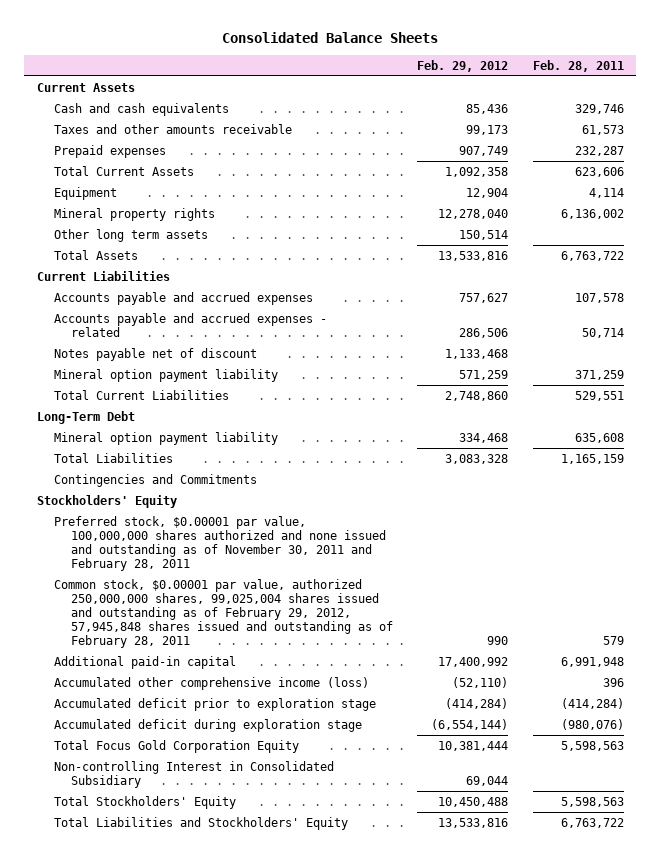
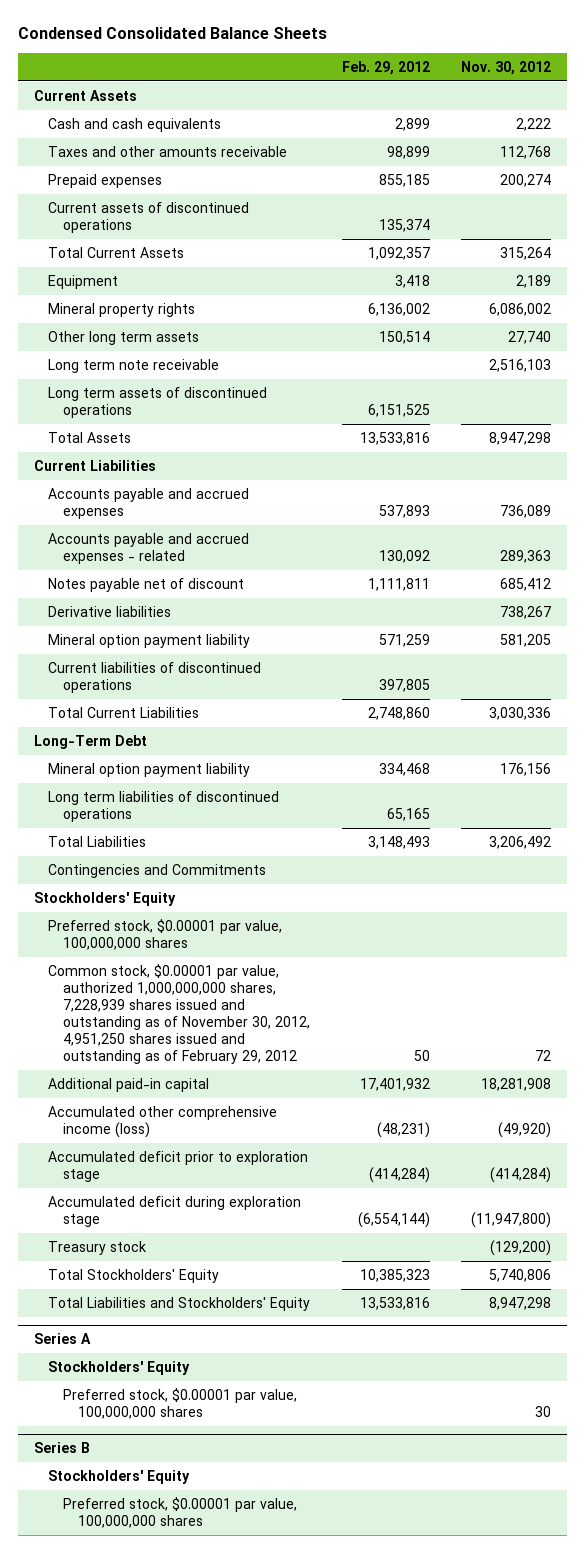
[222,31,439,43] Consolidated Balance Sheets -> [17,27,327,40] Condensed Consolidated Balance Sheets
[532,59,624,72] Feb. 28, 2011 -> none
none -> [460,60,551,75] Nov. 30, 2012
[466,103,509,114] 85,436 -> [394,117,430,131] 2,899
[466,124,509,135] 99,173 -> [386,145,430,159] 98,899
[459,145,509,156] 907,749 -> [378,173,430,187] 855,185
none -> [48,201,250,233] Current assets of discontinued operations
[445,166,509,177] 1,092,358 -> [367,246,430,260] 1,092,357
[466,187,509,198] 12,904 -> [394,274,430,288] 3,418
[438,208,509,219] 12,278,040 -> [367,302,430,316] 6,136,002
none -> [48,358,220,373] Long term note receivable
none -> [48,386,268,418] Long term assets of discontinued operations
[459,292,509,303] 757,627 -> [378,504,430,518] 537,893
[459,327,509,338] 286,506 -> [378,549,430,563] 130,092
[445,348,509,359] 1,133,468 -> [367,577,430,591] 1,111,811
none -> [48,605,172,617] Derivative liabilities
none -> [48,661,262,693] Current liabilities of discontinued operations
none -> [48,790,280,822] Long term liabilities of discontinued operations
[445,453,509,464] 3,083,328 -> [367,835,430,849] 3,148,493
[53,515,386,572] Preferred stock, $0.00001 par value, 100,000,000 shares authorized and none issued and outstanding as of November 30, 2011 and February 28, 2011 -> [48,918,283,950] Preferred stock, $0.00001 par value, 100,000,000 shares
[53,578,393,649] Common stock, $0.00001 par value, authorized 250,000,000 shares, 99,025,004 shares issued and outstanding as of February 29, 2012, 57,945,848 shares issued and outstanding as of February 28, 2011 -> [48,963,311,1064] Common stock, $0.00001 par value, authorized 1,000,000,000 shares, 7,228,939 shares issued and outstanding as of November 30, 2012, 4,951,250 shares issued and outstanding as of February 29, 2012
[487,636,509,646] 990 -> [413,1049,430,1061] 50
[438,656,509,667] 17,400,992 -> [359,1077,430,1091] 17,401,932
[452,676,509,688] (52,110) -> [376,1121,430,1138] (48,231)
[53,739,299,753] Total Focus Gold Corporation Equity -> none
[53,760,334,788] Non-controlling Interest in Consolidated Subsidiary -> none
none -> [48,1240,147,1255] Treasury stock
[438,796,509,807] 10,450,488 -> [359,1268,430,1282] 10,385,323
none -> [33,1333,91,1345] Series A
none -> [48,1360,191,1375] Stockholders' Equity
none -> [63,1387,298,1419] Preferred stock, $0.00001 par value, 100,000,000 shares
none -> [33,1442,90,1454] Series B
none -> [48,1469,191,1484] Stockholders' Equity
none -> [63,1496,298,1528] Preferred stock, $0.00001 par value, 100,000,000 shares

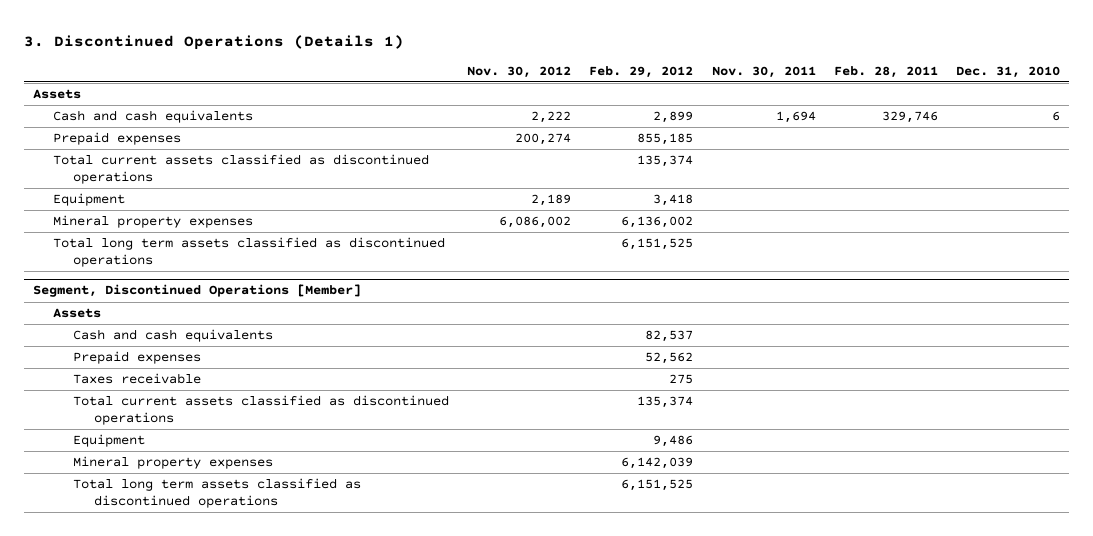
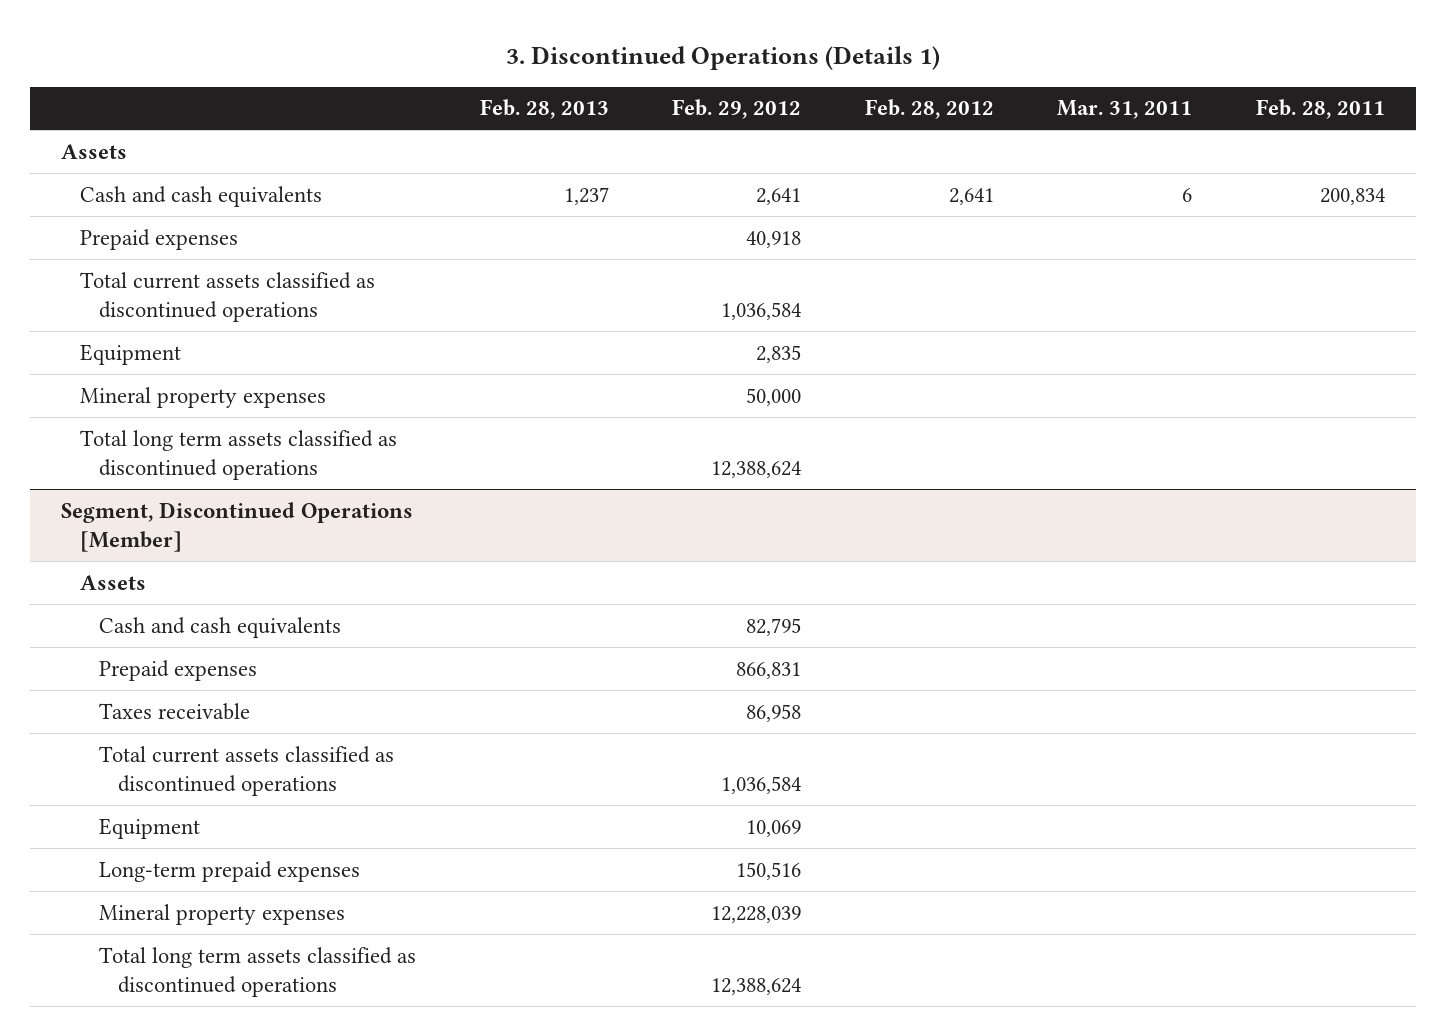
[467,65,572,78] Nov. 30, 2012 -> none
[711,65,816,78] Nov. 30, 2011 -> none
[955,65,1060,78] Dec. 31, 2010 -> none
none -> [479,99,609,120] Feb. 28, 2013
none -> [864,99,994,120] Feb. 28, 2012
none -> [1057,100,1193,120] Mar. 31, 2011
[653,111,694,124] 2,899 -> [756,187,802,205] 2,641
[881,111,938,124] 329,746 -> [1319,187,1385,205] 200,834
[637,133,694,146] 855,185 -> [746,230,802,248] 40,918
[637,155,694,168] 135,374 -> [721,301,802,320] 1,036,584
[653,194,694,207] 3,418 -> [756,344,802,363] 2,835
[621,216,694,229] 6,136,002 -> [746,387,802,406] 50,000
[621,238,694,251] 6,151,525 -> [711,460,802,478] 12,388,624
[645,330,694,343] 82,537 -> [746,617,802,636] 82,795
[645,352,694,365] 52,562 -> [736,661,802,679] 866,831
[669,374,694,385] 275 -> [746,703,802,722] 86,958
[637,396,694,409] 135,374 -> [721,775,802,794] 1,036,584
[653,435,694,448] 9,486 -> [746,819,802,837] 10,069
none -> [99,860,361,882] Long-term prepaid expenses
[621,457,694,470] 6,142,039 -> [711,905,802,923] 12,228,039
[621,479,694,492] 6,151,525 -> [711,977,802,995] 12,388,624

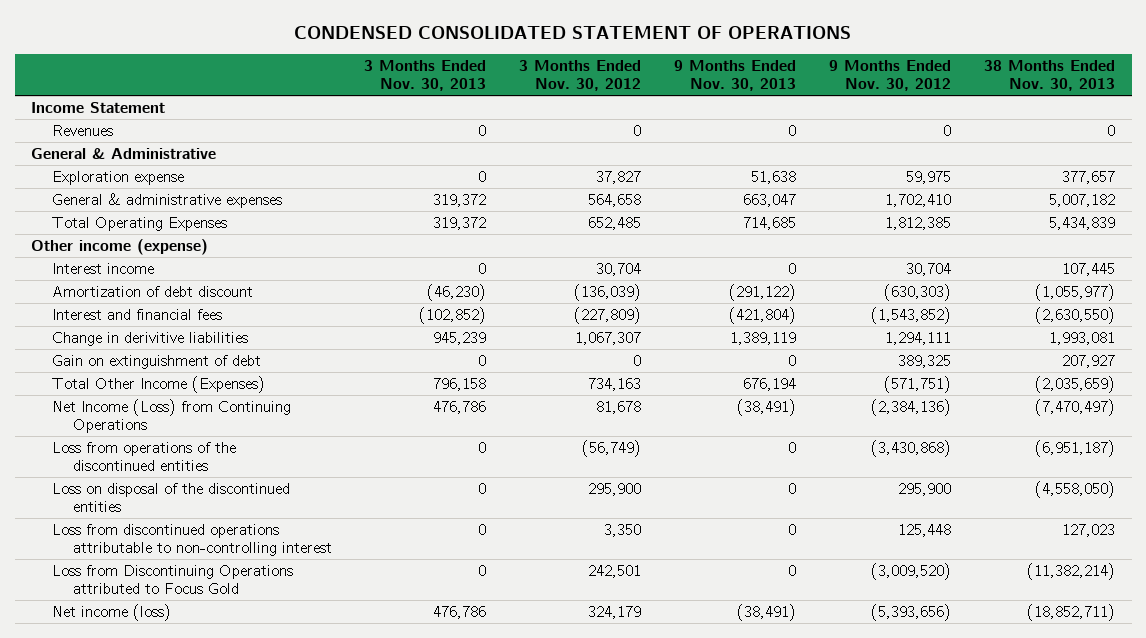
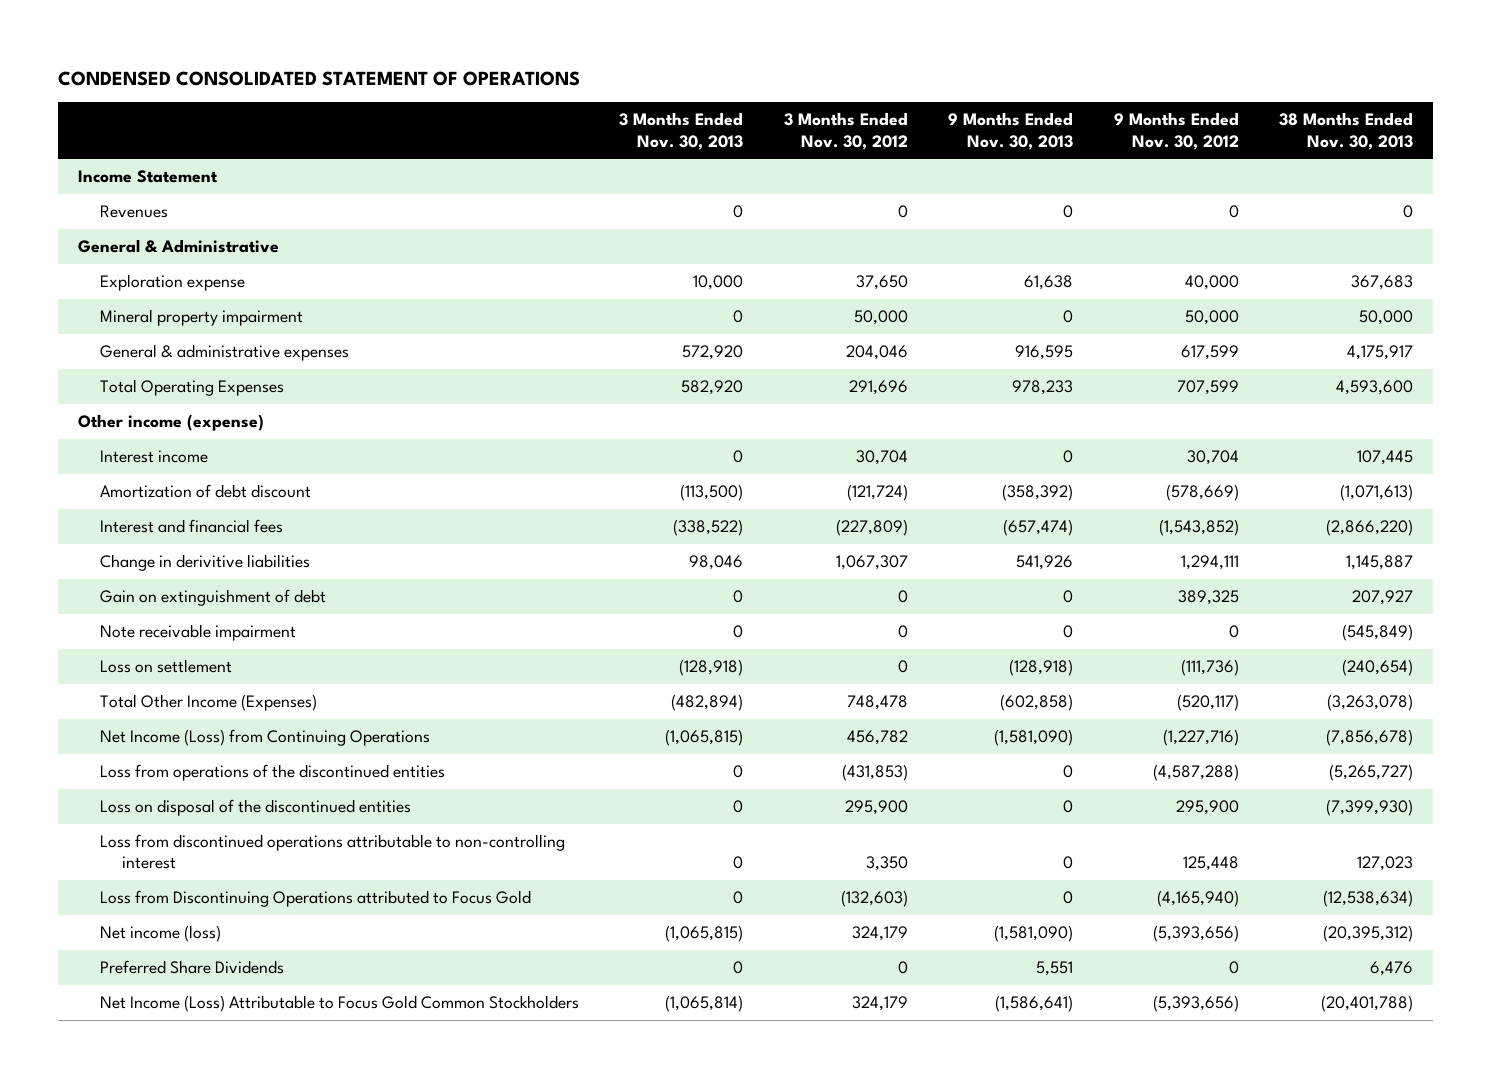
[478,170,487,182] 0 -> [693,275,744,291] 10,000
[596,170,642,184] 37,827 -> [855,275,908,291] 37,650
[751,170,797,184] 51,638 -> [1024,275,1074,291] 61,638
[906,170,952,184] 59,975 -> [1184,275,1239,291] 40,000
[1062,170,1116,184] 377,657 -> [1351,275,1414,291] 367,683
none -> [100,309,304,327] Mineral property impairment
[433,193,487,207] 319,372 -> [682,345,744,361] 572,920
[588,193,642,207] 564,658 -> [845,345,908,361] 204,046
[743,193,797,207] 663,047 -> [1015,345,1074,361] 916,595
[885,193,952,207] 1,702,410 -> [1180,345,1239,361] 617,599
[1049,193,1116,207] 5,007,182 -> [1347,345,1414,361] 4,175,917
[433,216,487,230] 319,372 -> [681,380,744,396] 582,920
[588,216,642,230] 652,485 -> [848,380,908,396] 291,696
[743,216,797,230] 714,685 -> [1012,380,1074,396] 978,233
[885,216,952,230] 1,812,385 -> [1176,380,1239,396] 707,599
[1049,216,1116,230] 5,434,839 -> [1336,380,1414,396] 4,593,600
[427,283,487,301] (46,230) -> [680,484,744,502] (113,500)
[574,283,642,301] (136,039) -> [846,484,908,502] (121,724)
[729,283,797,301] (291,122) -> [1002,484,1074,502] (358,392)
[884,283,952,301] (630,303) -> [1165,484,1239,502] (578,669)
[1035,283,1116,301] (1,055,977) -> [1340,484,1414,502] (1,071,613)
[419,306,487,324] (102,852) -> [673,519,744,537] (338,522)
[729,306,797,324] (421,804) -> [1003,519,1074,537] (657,474)
[1035,306,1116,324] (2,630,550) -> [1326,519,1414,537] (2,866,220)
[433,331,487,345] 945,239 -> [689,555,744,571] 98,046
[730,331,797,345] 1,389,119 -> [1016,555,1074,571] 541,926
[1049,331,1116,345] 1,993,081 -> [1346,555,1414,571] 1,145,887
none -> [100,624,297,642] Note receivable impairment
none -> [100,659,233,674] Loss on settlement
[433,377,487,391] 796,158 -> [671,694,744,712] (482,894)
[588,377,642,391] 734,163 -> [846,695,908,711] 748,478
[743,377,797,391] 676,194 -> [1000,694,1074,712] (602,858)
[884,375,952,393] (571,751) -> [1176,694,1239,712] (520,117)
[1035,375,1116,393] (2,035,659) -> [1327,694,1414,712] (3,263,078)
[433,400,487,414] 476,786 -> [665,729,744,747] (1,065,815)
[596,400,642,414] 81,678 -> [846,730,908,746] 456,782
[737,398,797,416] (38,491) -> [994,729,1074,747] (1,581,090)
[871,398,952,416] (2,384,136) -> [1162,729,1239,747] (1,227,716)
[1035,398,1116,416] (7,470,497) -> [1326,729,1414,747] (7,856,678)
[582,439,642,457] (56,749) -> [841,764,908,782] (431,853)
[871,439,952,457] (3,430,868) -> [1152,764,1239,782] (4,587,288)
[1035,439,1116,457] (6,951,187) -> [1329,764,1414,782] (5,265,727)
[1035,480,1116,498] (4,558,050) -> [1326,799,1414,817] (7,399,930)
[588,564,642,578] 242,501 -> [840,890,908,908] (132,603)
[871,562,952,580] (3,009,520) -> [1156,890,1239,908] (4,165,940)
[1027,562,1116,580] (11,382,214) -> [1323,890,1414,908] (12,538,634)
[433,605,487,619] 476,786 -> [665,925,744,943] (1,065,815)
[737,603,797,621] (38,491) -> [994,925,1074,943] (1,581,090)
[1027,603,1116,621] (18,852,711) -> [1323,925,1414,943] (20,395,312)
none -> [100,960,285,975] Preferred Share Dividends
none -> [100,995,580,1013] Net Income (Loss) Attributable to Focus Gold Common Stockholders

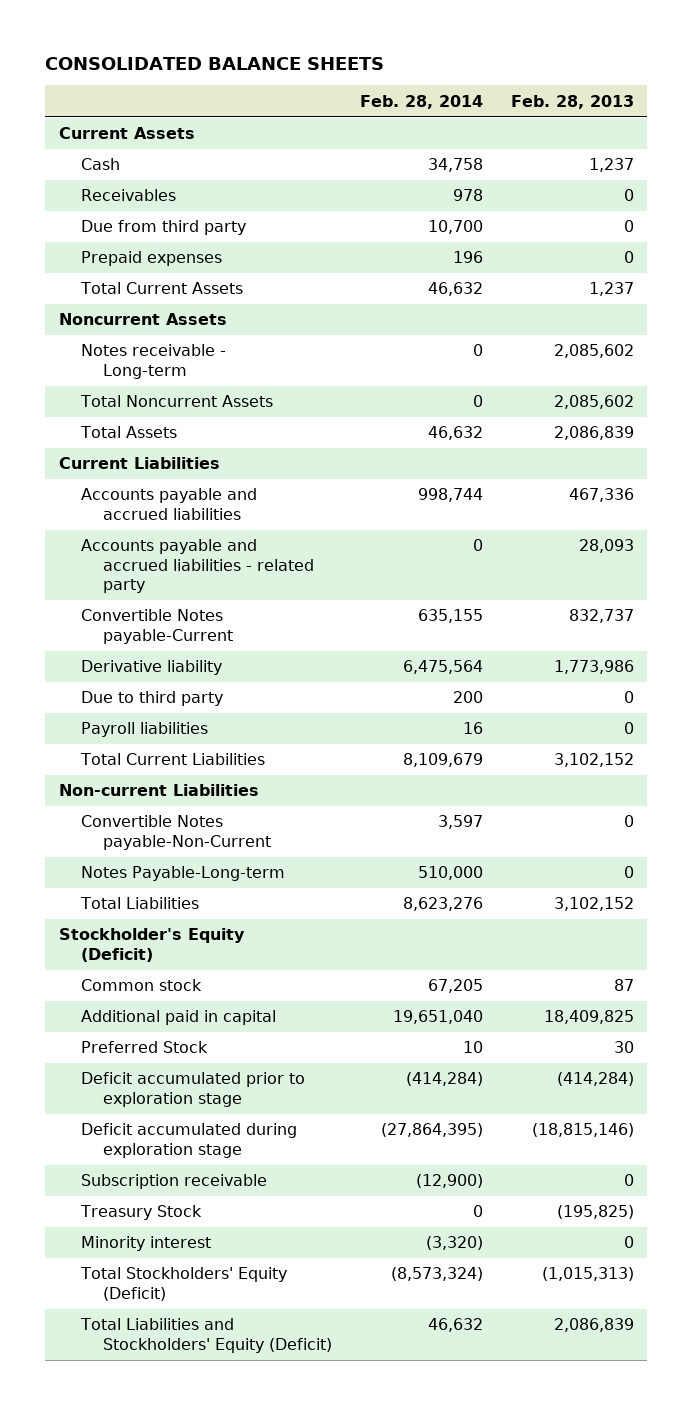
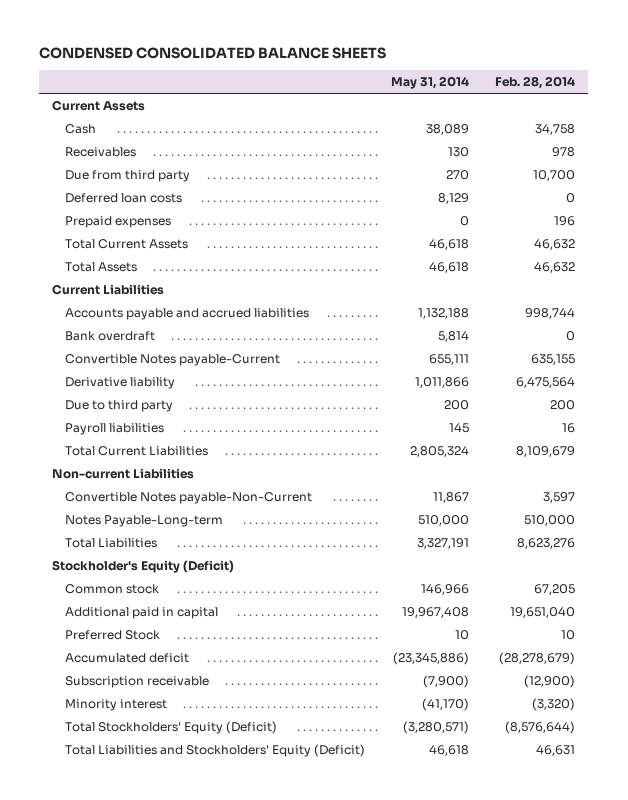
[45,56,385,70] CONSOLIDATED BALANCE SHEETS -> [39,47,387,60] CONDENSED CONSOLIDATED BALANCE SHEETS
[510,94,634,109] Feb. 28, 2013 -> none
none -> [391,75,470,89] May 31, 2014
none -> [65,192,183,203] Deferred loan costs
[58,313,227,326] Noncurrent Assets -> none
[81,344,227,379] Notes receivable - Long-term -> none
[80,395,274,408] Total Noncurrent Assets -> none
[81,539,315,593] Accounts payable and accrued liabilities - related party -> none
none -> [65,330,156,341] Bank overdraft
[81,1123,298,1158] Deficit accumulated during exploration stage -> none
[81,1072,306,1107] Deficit accumulated prior to exploration stage -> [65,652,190,663] Accumulated deficit
[405,1072,483,1087] (414,284) -> [499,651,576,665] (28,278,679)
[80,1205,203,1221] Treasury Stock -> none
[390,1267,483,1282] (8,573,324) -> [505,720,576,734] (8,576,644)
[427,1318,483,1333] 46,632 -> [536,744,576,756] 46,631

